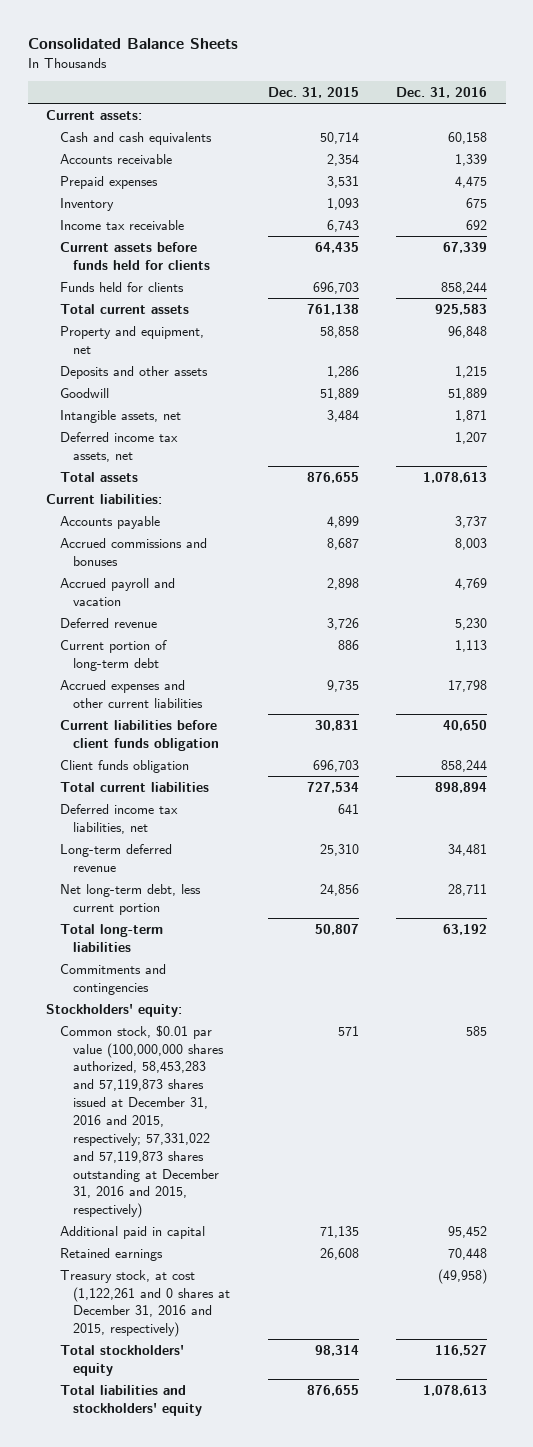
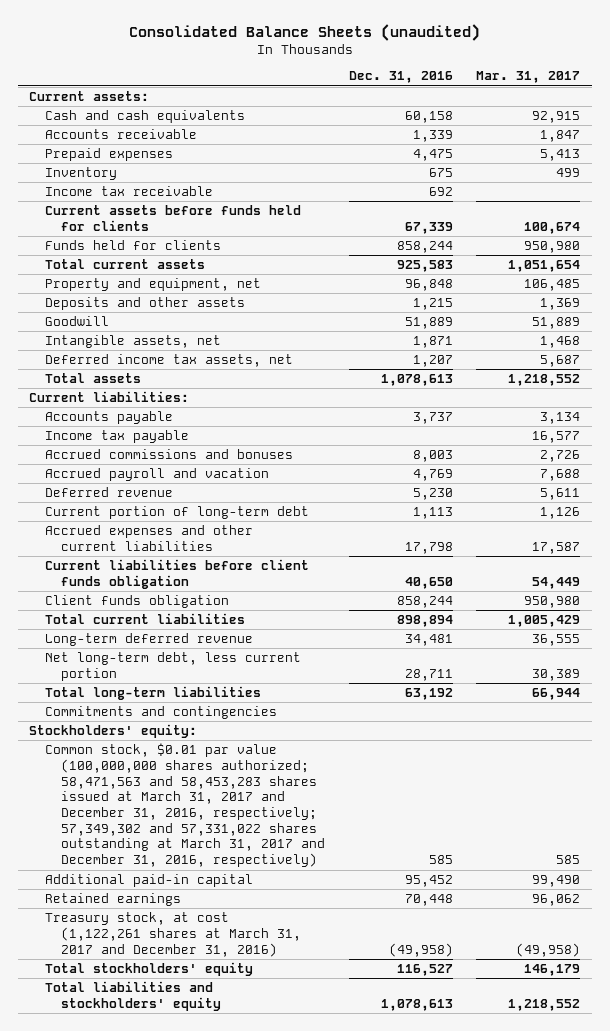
[27,37,238,49] Consolidated Balance Sheets -> [128,23,480,41] Consolidated Balance Sheets (unaudited)
[267,87,359,99] Dec. 31, 2015 -> none
none -> [476,71,581,84] Mar. 31, 2017
none -> [45,430,190,444] Income tax payable
[59,803,178,834] Deferred income tax liabilities, net -> none
[59,1024,225,1219] Common stock, $0.01 par value (100,000,000 shares authorized, 58,453,283 and 57,119,873 shares issued at December 31, 2016 and 2015, respectively; 57,331,022 and 57,119,873 shares outstanding at December 31, 2016 and 2015, respectively) -> [45,743,326,868] Common stock, $0.01 par value (100,000,000 shares authorized; 58,471,563 and 58,453,283 shares issued at March 31, 2017 and December 31, 2016, respectively; 57,349,302 and 57,331,022 shares outstanding at March 31, 2017 and December 31, 2016, respectively)
[59,1225,205,1239] Additional paid in capital -> [45,874,254,888] Additional paid-in capital
[59,1269,231,1338] Treasury stock, at cost (1,122,261 and 0 shares at December 31, 2016 and 2015, respectively) -> [45,912,302,957] Treasury stock, at cost (1,122,261 shares at March 31, 2017 and December 31, 2016)

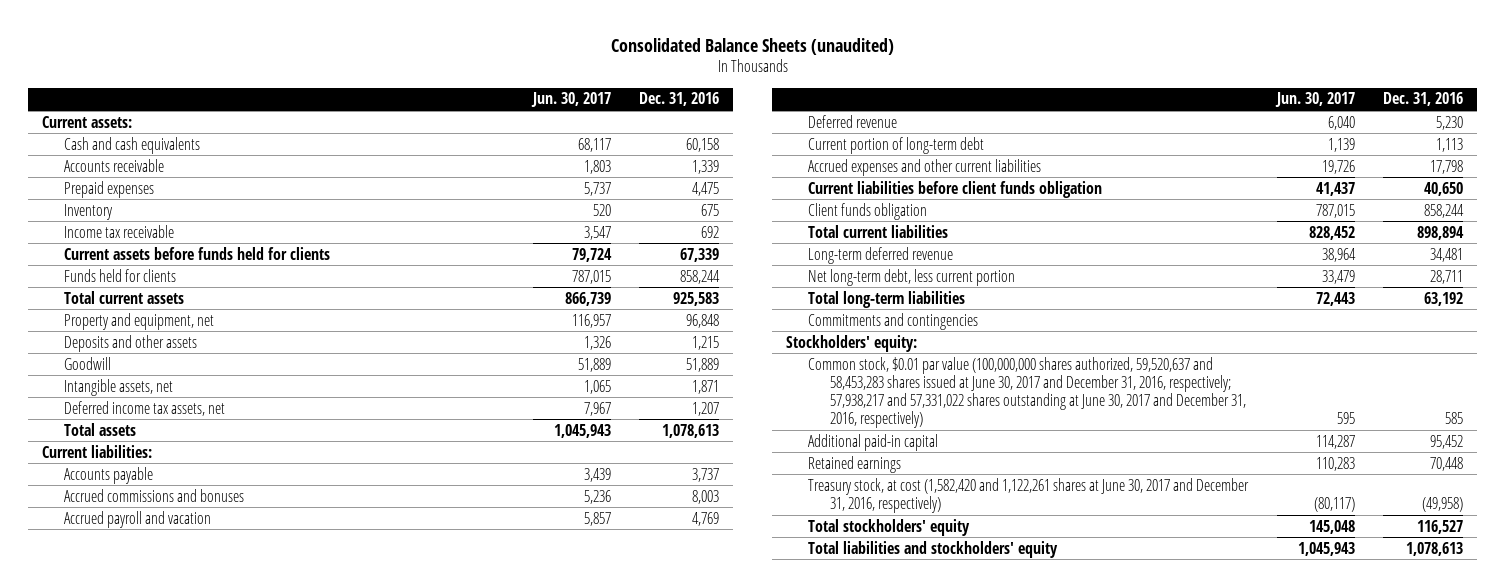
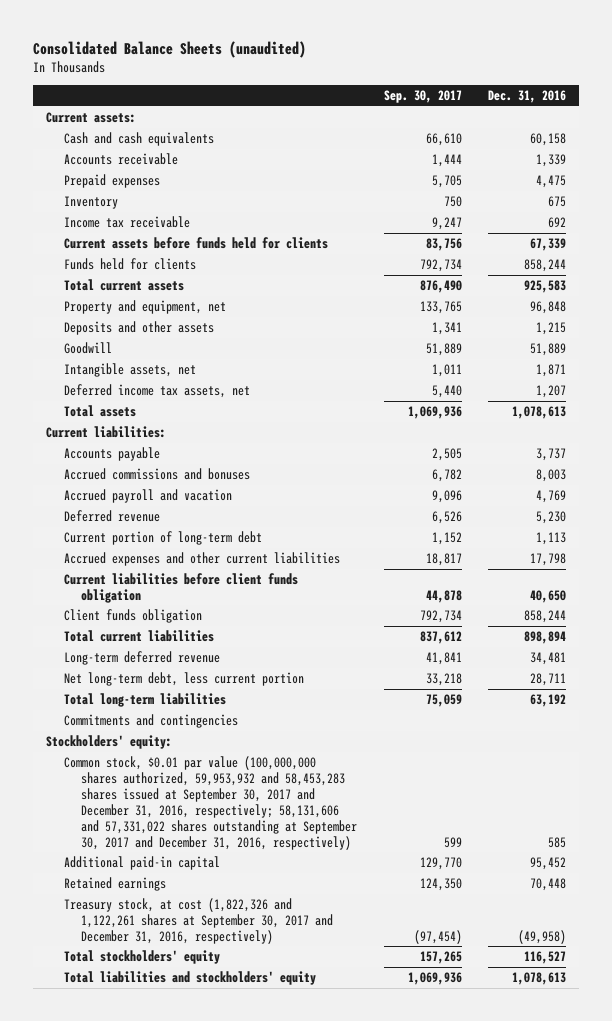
[530,92,611,108] Jun. 30, 2017 -> none
none -> [383,89,462,103] Sep. 30, 2017
[808,356,1247,429] Common stock, $0.01 par value (100,000,000 shares authorized, 59,520,637 and 58,453,283 shares issued at June 30, 2017 and December 31, 2016, respectively; 57,938,217 and 57,331,022 shares outstanding at June 30, 2017 and December 31, 2016, respectively) -> [63,755,358,850] Common stock, $0.01 par value (100,000,000 shares authorized, 59,953,932 and 58,453,283 shares issued at September 30, 2017 and December 31, 2016, respectively; 58,131,606 and 57,331,022 shares outstanding at September 30, 2017 and December 31, 2016, respectively)
[808,477,1250,513] Treasury stock, at cost (1,582,420 and 1,122,261 shares at June 30, 2017 and December 31, 2016, respectively) -> [63,897,334,944] Treasury stock, at cost (1,822,326 and 1,122,261 shares at September 30, 2017 and December 31, 2016, respectively)

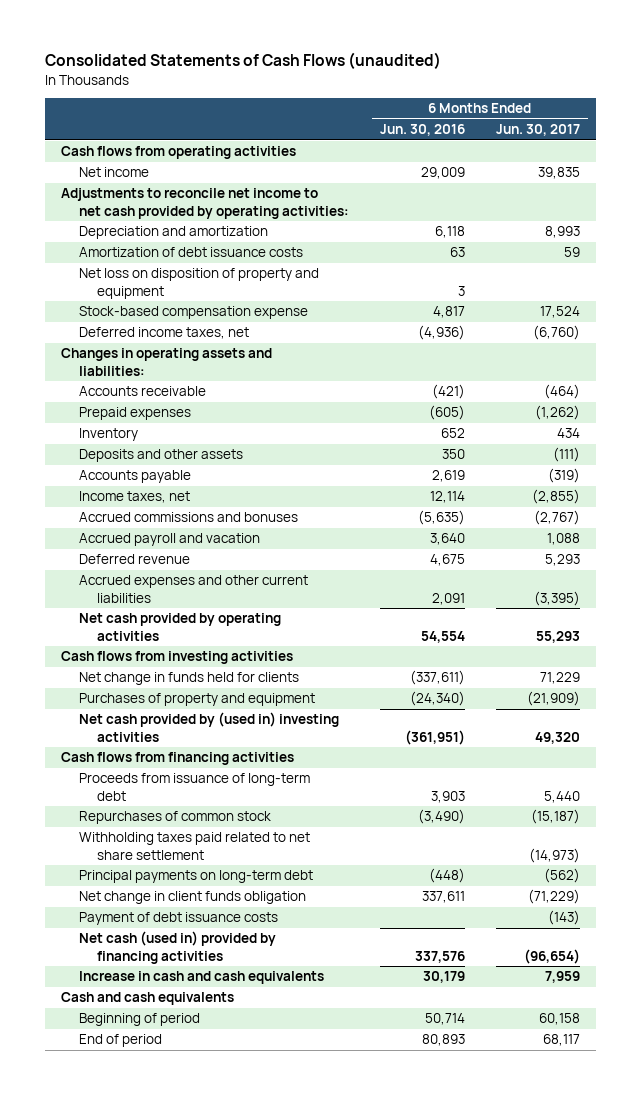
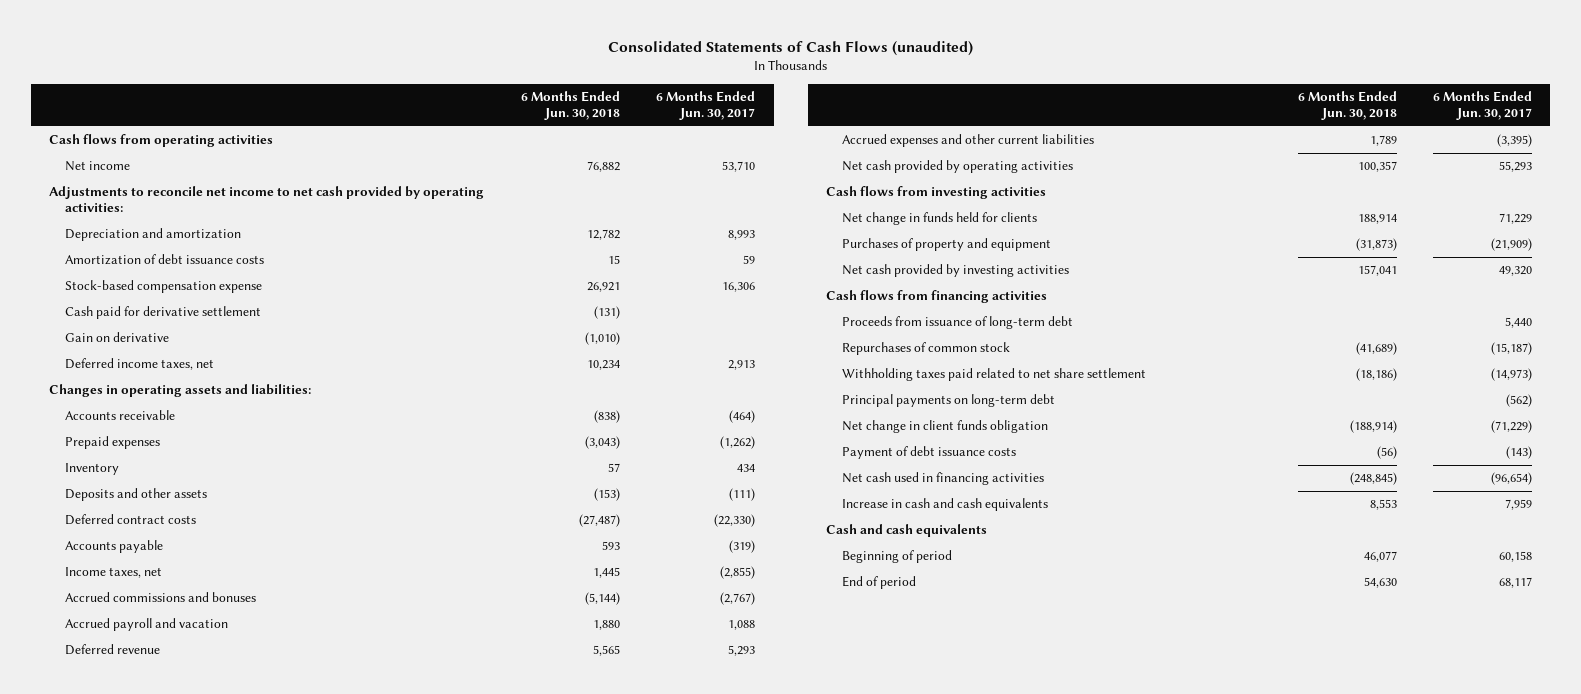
[379,124,465,137] Jun. 30, 2016 -> none
none -> [520,91,620,121] 6 Months Ended Jun. 30, 2018
[538,167,581,180] 39,835 -> [722,161,756,173] 53,710
[78,268,319,299] Net loss on disposition of property and equipment -> none
[540,306,581,319] 17,524 -> [722,282,756,293] 16,306
none -> [64,306,261,320] Cash paid for derivative settlement
none -> [64,332,169,343] Gain on derivative
[533,325,581,341] (6,760) -> [728,360,756,371] 2,913
none -> [64,514,196,526] Deferred contract costs
[78,712,339,742] Net cash provided by (used in) investing activities -> [841,264,1069,278] Net cash provided by investing activities
[78,931,276,964] Net cash (used in) provided by financing activities -> [841,472,1044,486] Net cash used in financing activities

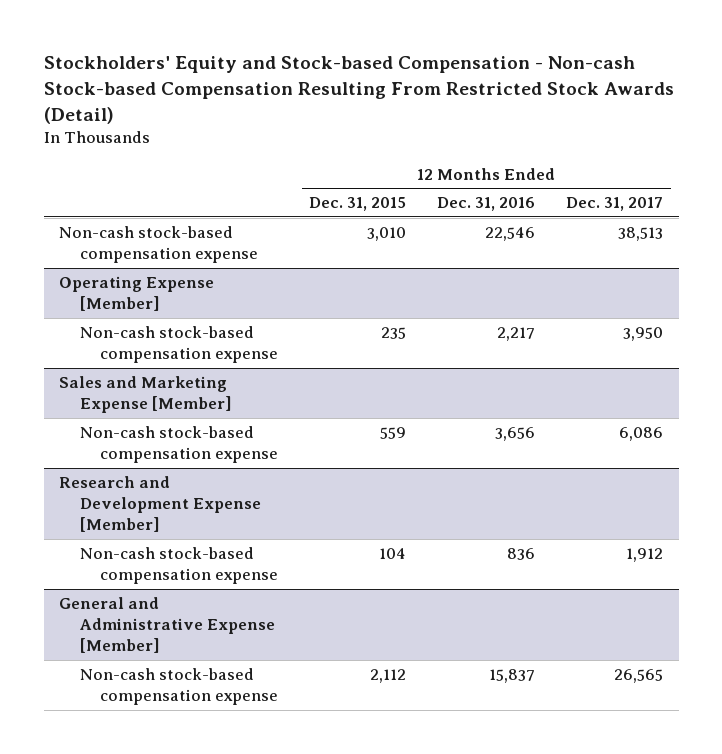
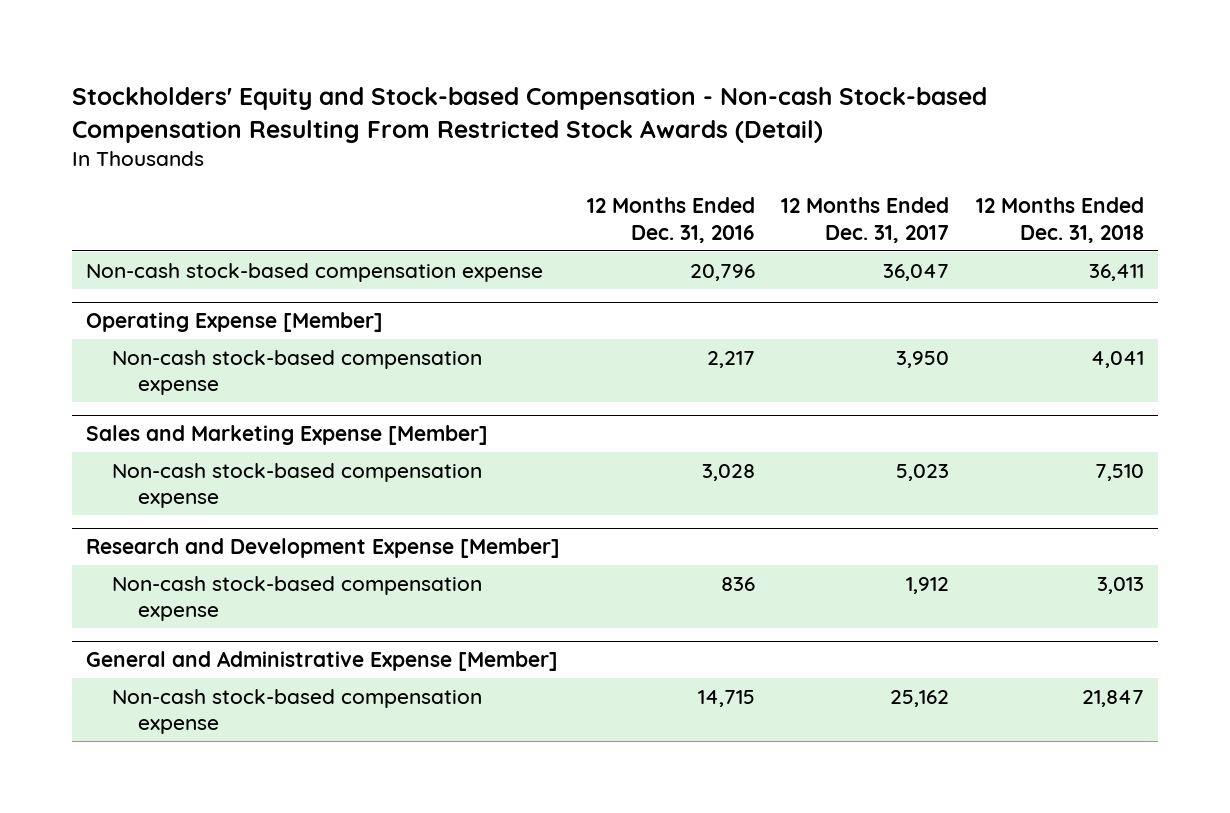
[309,197,407,212] Dec. 31, 2015 -> none
none -> [976,197,1145,243] 12 Months Ended Dec. 31, 2018
[485,226,536,241] 22,546 -> [689,263,755,281] 20,796
[618,226,664,241] 38,513 -> [883,263,950,281] 36,047
[495,426,536,441] 3,656 -> [701,463,755,481] 3,028
[619,426,664,441] 6,086 -> [896,463,950,481] 5,023
[489,668,536,683] 15,837 -> [697,689,755,707] 14,715
[614,668,664,683] 26,565 -> [890,689,950,707] 25,162

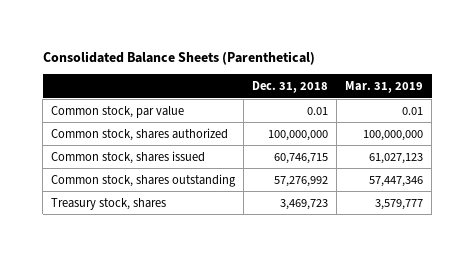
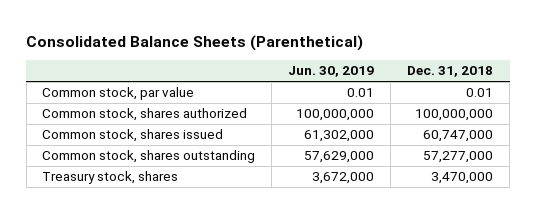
[345,81,424,94] Mar. 31, 2019 -> none
none -> [288,66,375,78] Jun. 30, 2019
[274,152,329,164] 60,746,715 -> [423,130,494,143] 60,747,000
[274,175,329,187] 57,276,992 -> [423,151,494,164] 57,277,000
[280,198,329,210] 3,469,723 -> [431,172,494,185] 3,470,000

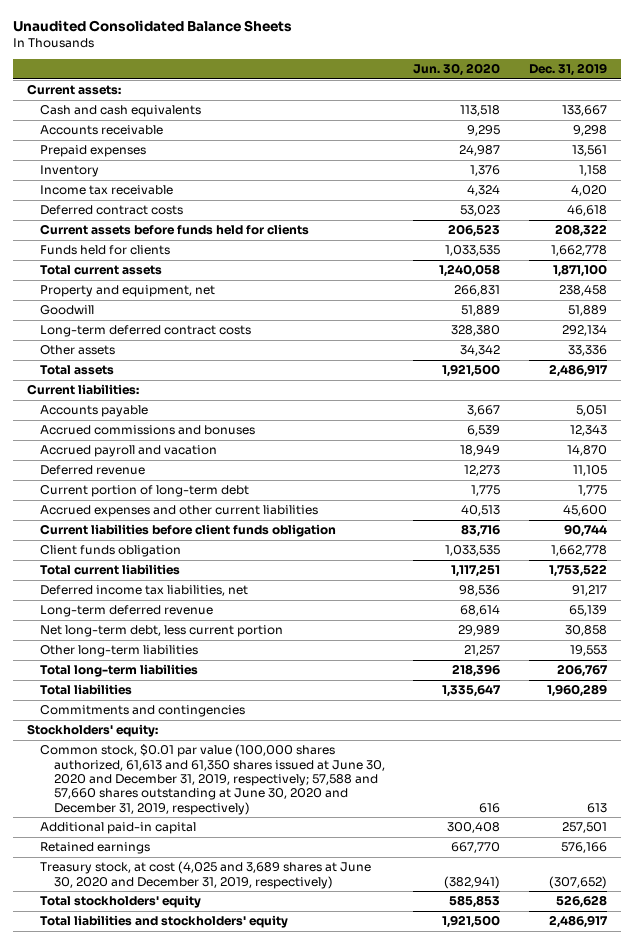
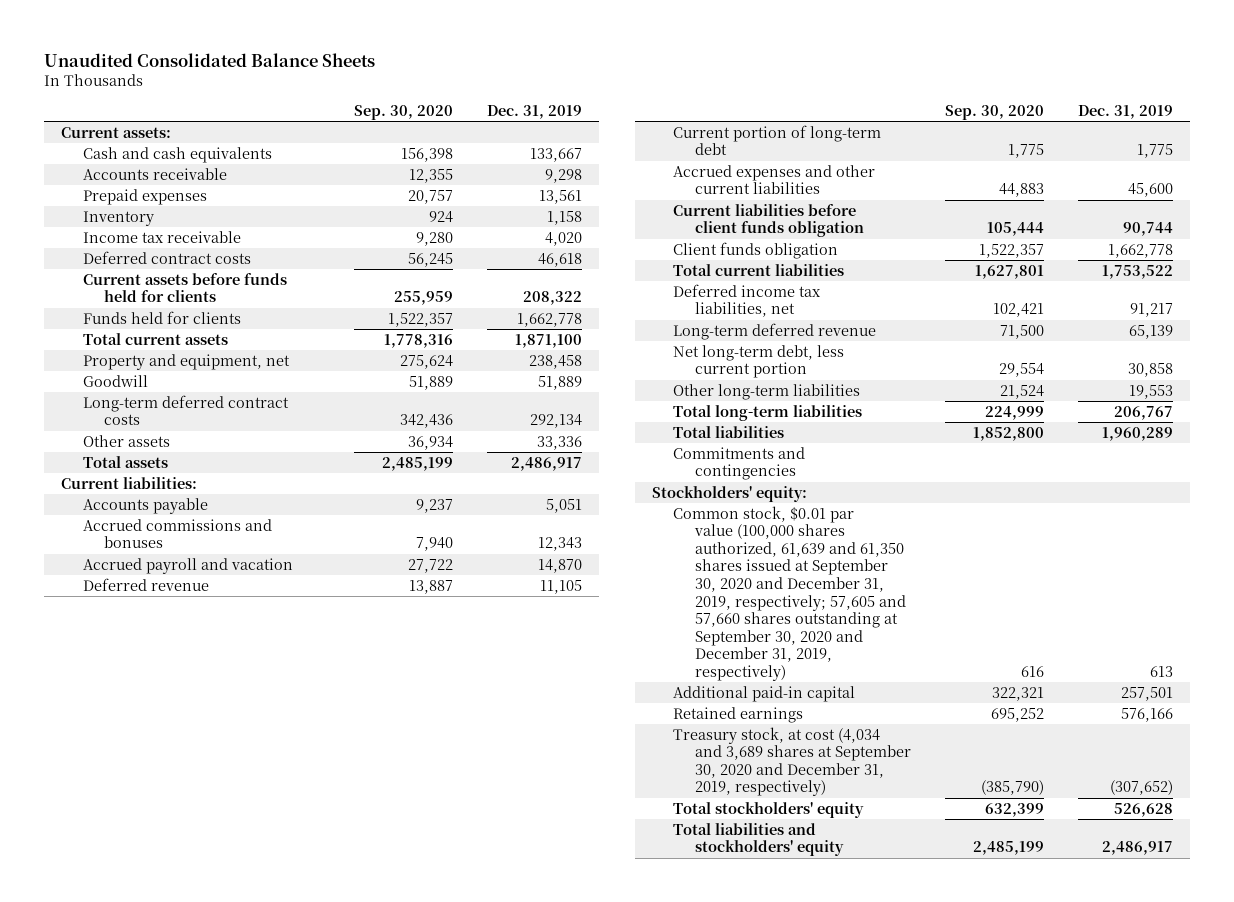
[413,63,501,77] Jun. 30, 2020 -> none
none -> [354,104,454,120] Sep. 30, 2020
[40,744,385,815] Common stock, $0.01 par value (100,000 shares authorized, 61,613 and 61,350 shares issued at June 30, 2020 and December 31, 2019, respectively; 57,588 and 57,660 shares outstanding at June 30, 2020 and December 31, 2019, respectively) -> [673,505,906,681] Common stock, $0.01 par value (100,000 shares authorized, 61,639 and 61,350 shares issued at September 30, 2020 and December 31, 2019, respectively; 57,605 and 57,660 shares outstanding at September 30, 2020 and December 31, 2019, respectively)
[40,861,372,889] Treasury stock, at cost (4,025 and 3,689 shares at June 30, 2020 and December 31, 2019, respectively) -> [673,726,911,797] Treasury stock, at cost (4,034 and 3,689 shares at September 30, 2020 and December 31, 2019, respectively)

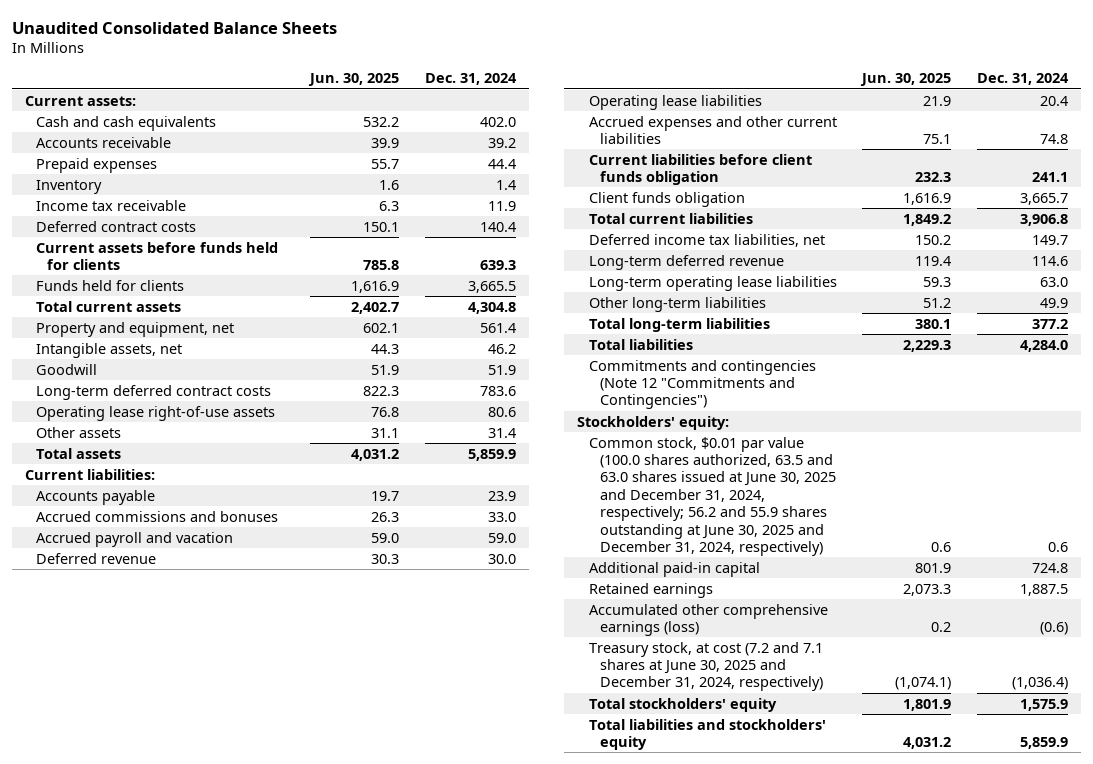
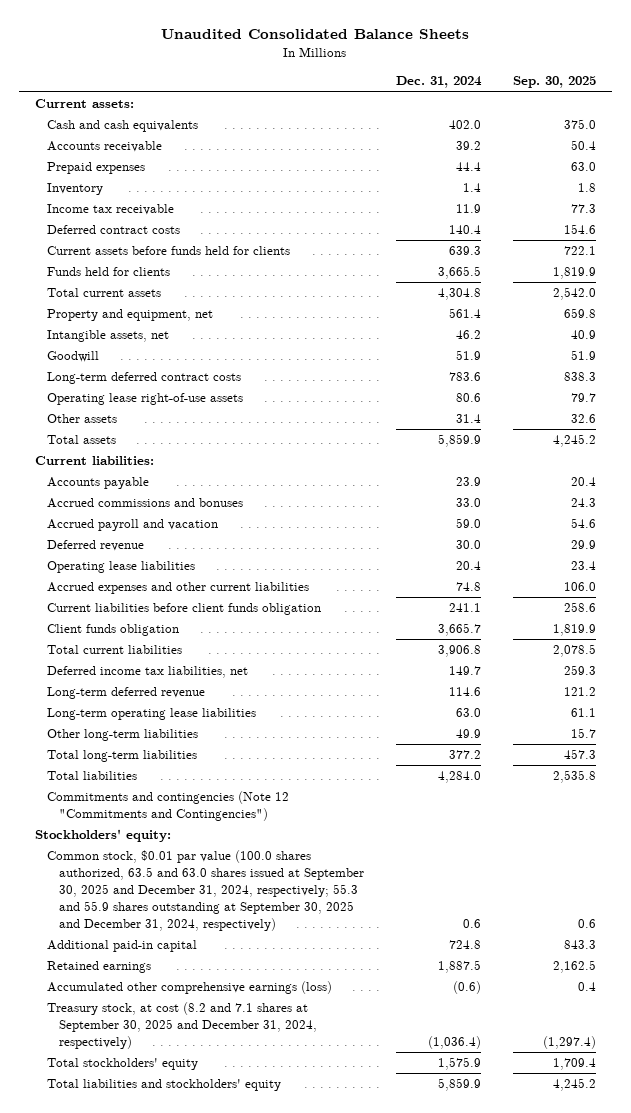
[307,73,399,87] Jun. 30, 2025 -> none
none -> [513,76,597,89] Sep. 30, 2025
[588,436,836,556] Common stock, $0.01 par value (100.0 shares authorized, 63.5 and 63.0 shares issued at June 30, 2025 and December 31, 2024, respectively; 56.2 and 55.9 shares outstanding at June 30, 2025 and December 31, 2024, respectively) -> [47,850,365,931] Common stock, $0.01 par value (100.0 shares authorized, 63.5 and 63.0 shares issued at September 30, 2025 and December 31, 2024, respectively; 55.3 and 55.9 shares outstanding at September 30, 2025 and December 31, 2024, respectively)
[588,641,823,692] Treasury stock, at cost (7.2 and 7.1 shares at June 30, 2025 and December 31, 2024, respectively) -> [47,1002,318,1050] Treasury stock, at cost (8.2 and 7.1 shares at September 30, 2025 and December 31, 2024, respectively)

